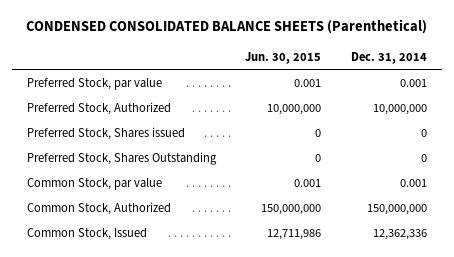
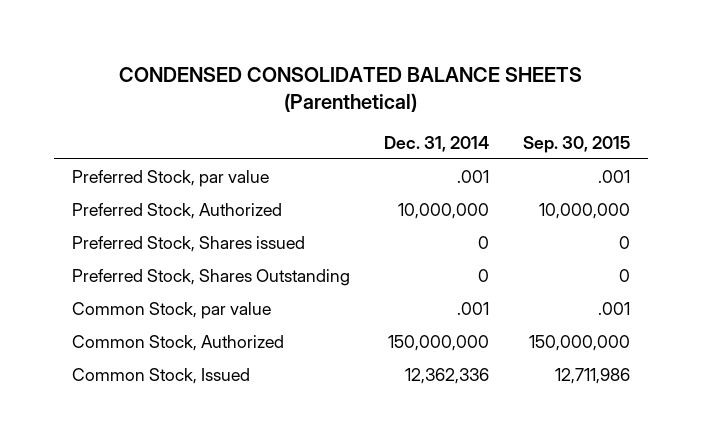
[245,51,322,64] Jun. 30, 2015 -> none
none -> [523,135,631,153] Sep. 30, 2015
[400,78,428,87] 0.001 -> [457,169,490,183] .001
[400,178,428,187] 0.001 -> [457,301,490,315] .001

